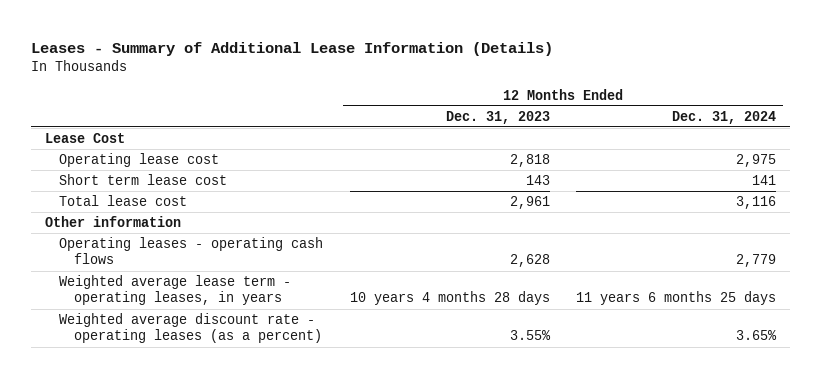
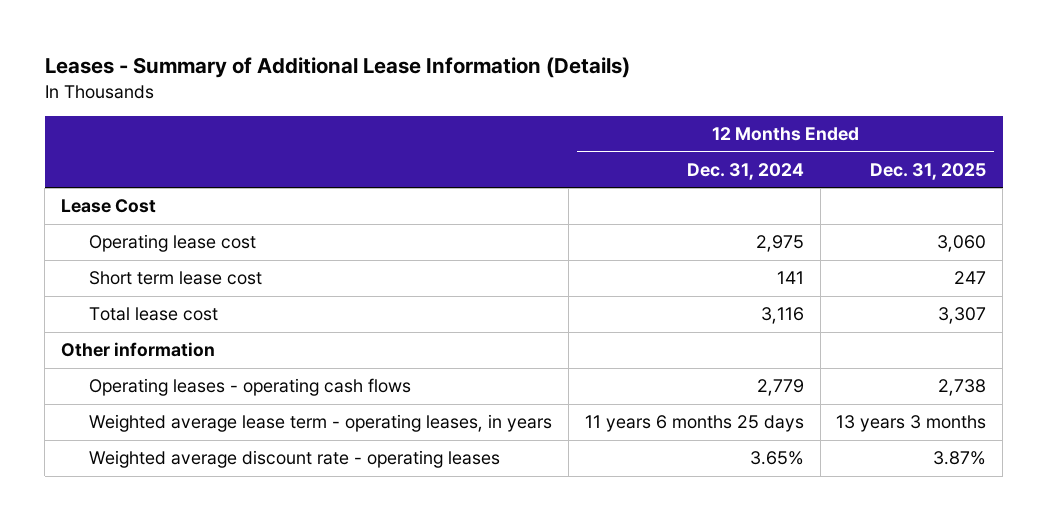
[445,110,550,124] Dec. 31, 2023 -> none
none -> [870,162,987,180] Dec. 31, 2025
[59,313,322,344] Weighted average discount rate - operating leases (as a percent) -> [89,450,501,469] Weighted average discount rate - operating leases

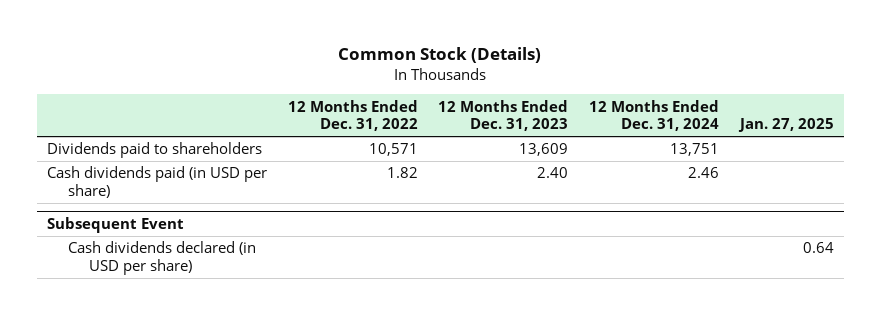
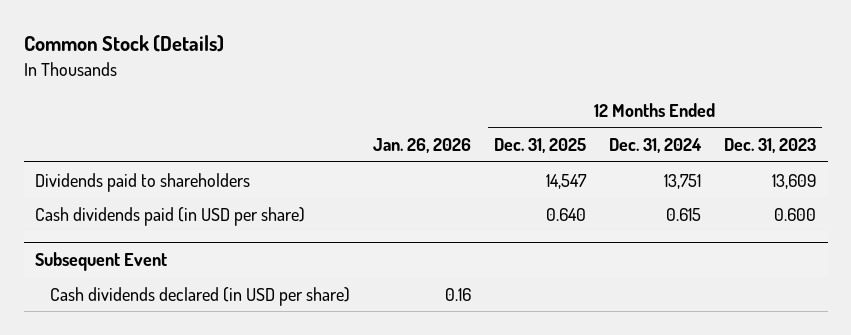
[287,99,418,132] 12 Months Ended Dec. 31, 2022 -> none
[737,118,834,133] Jan. 27, 2025 -> none
none -> [372,138,471,154] Jan. 26, 2026
none -> [493,138,586,154] Dec. 31, 2025
[537,167,569,179] 2.40 -> [774,207,817,221] 0.600
[688,167,720,179] 2.46 -> [665,207,701,221] 0.615

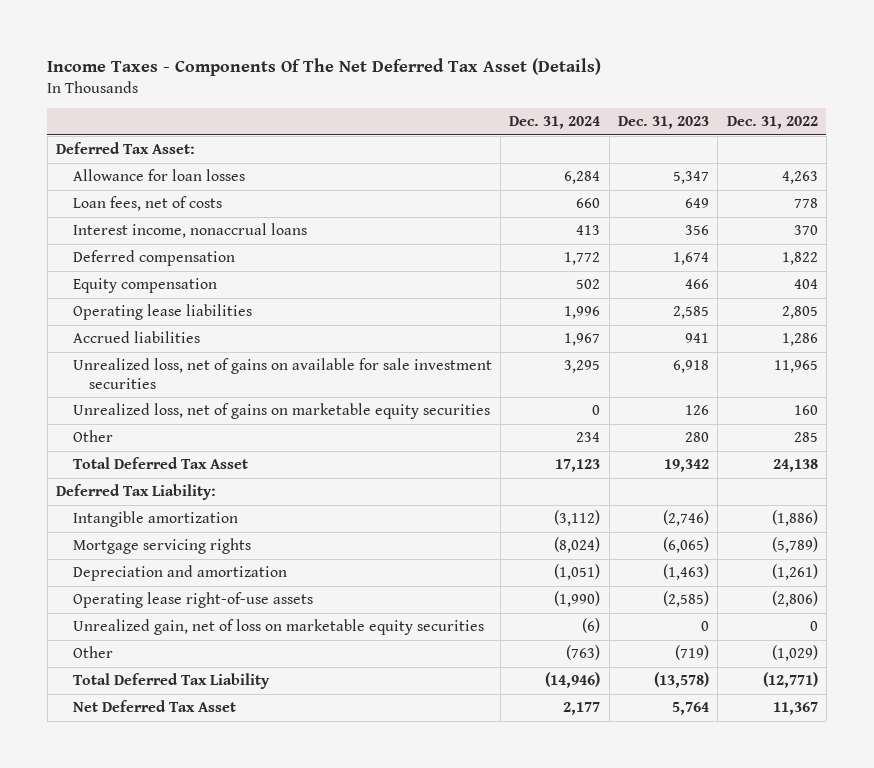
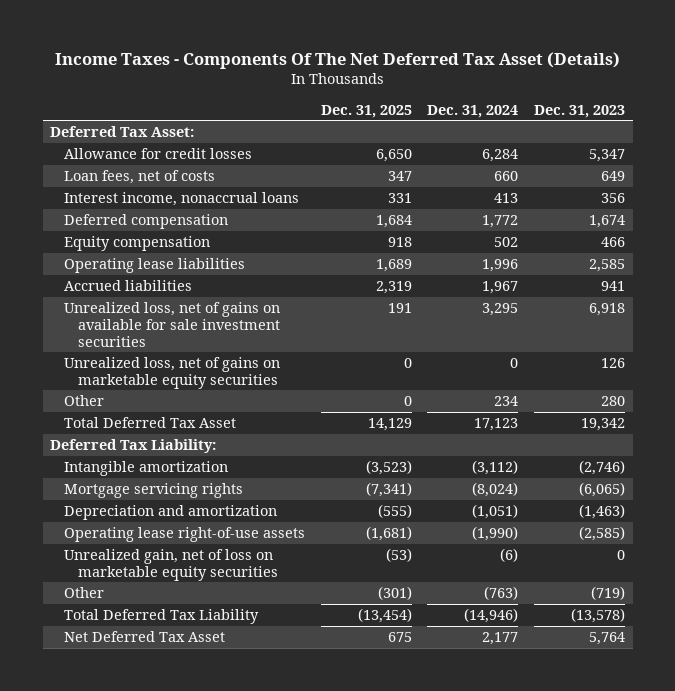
[726,116,818,130] Dec. 31, 2022 -> none
none -> [320,104,412,118] Dec. 31, 2025
[72,169,245,182] Allowance for loan losses -> [64,148,253,160] Allowance for credit losses

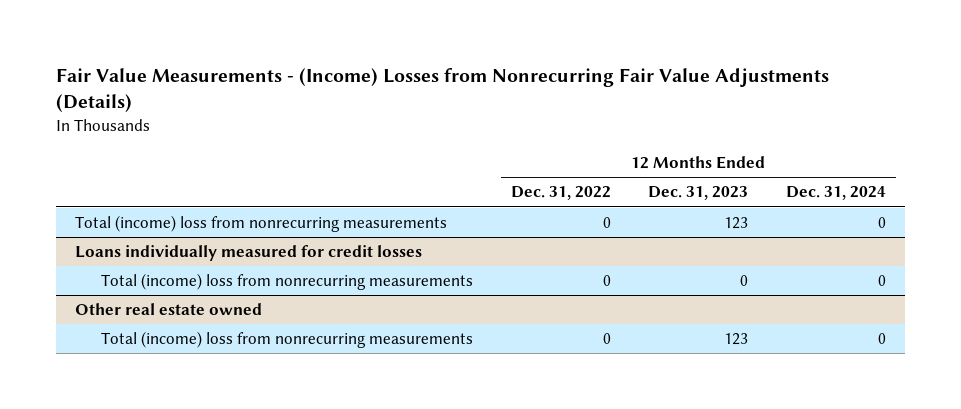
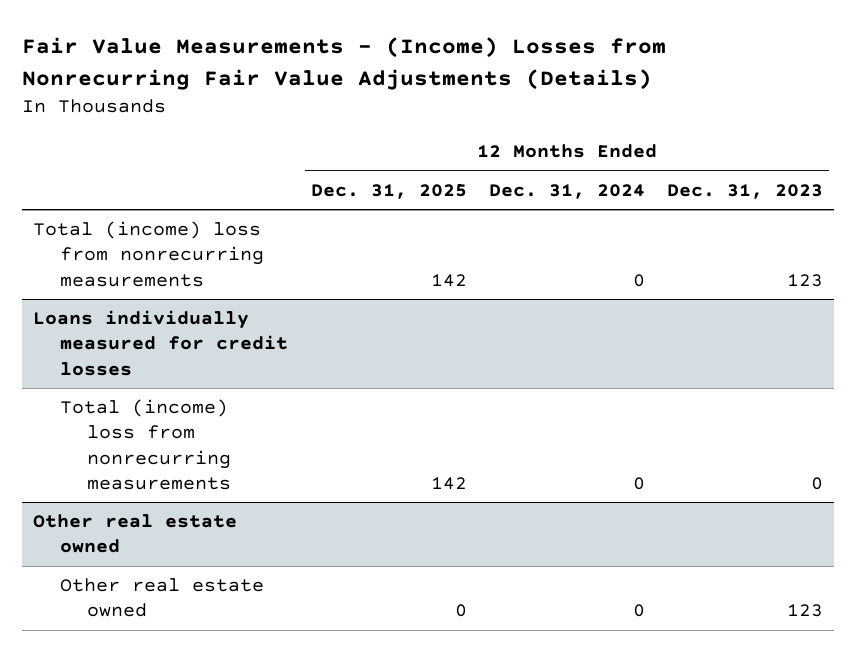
[510,186,611,201] Dec. 31, 2022 -> none
none -> [310,183,467,199] Dec. 31, 2025
[100,331,473,349] Total (income) loss from nonrecurring measurements -> [60,578,265,618] Other real estate owned

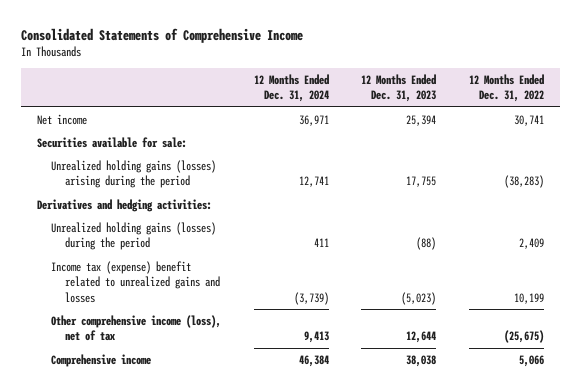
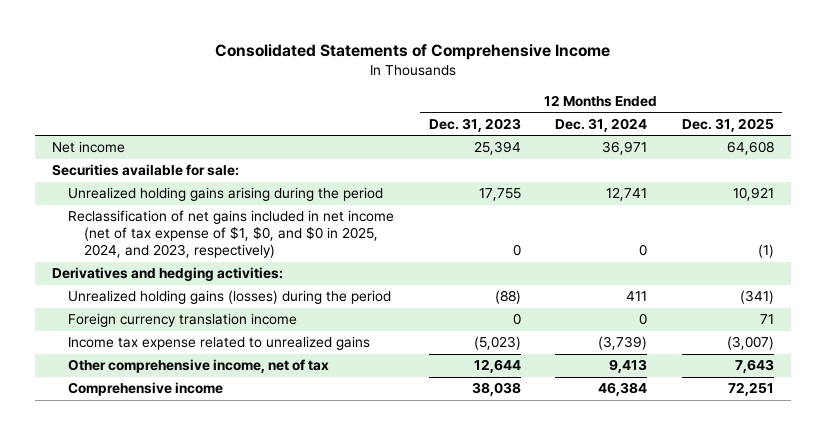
[468,73,544,103] 12 Months Ended Dec. 31, 2022 -> none
none -> [681,117,774,132] Dec. 31, 2025
[51,159,217,189] Unrealized holding gains (losses) arising during the period -> [68,187,384,202] Unrealized holding gains arising during the period
none -> [68,210,395,258] Reclassification of net gains included in net income (net of tax expense of $1, $0, and $0 in 2025, 2024, and 2023, respectively)
none -> [68,313,298,328] Foreign currency translation income
[51,260,220,303] Income tax (expense) benefit related to unrealized gains and losses -> [68,336,371,351] Income tax expense related to unrealized gains
[51,314,222,342] Other comprehensive income (loss), net of tax -> [68,359,330,374] Other comprehensive income, net of tax

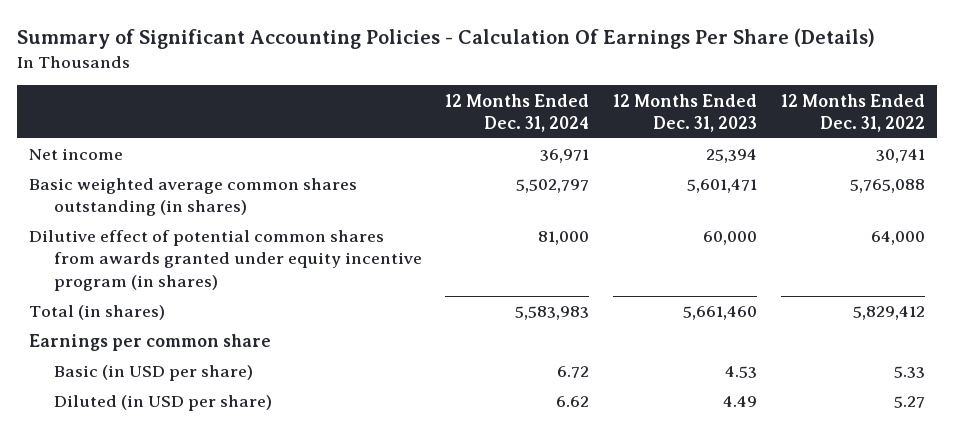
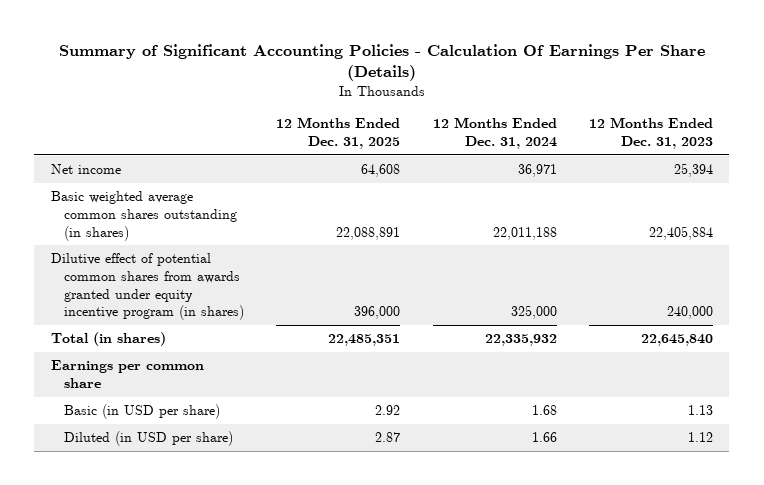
[781,93,926,132] 12 Months Ended Dec. 31, 2022 -> none
none -> [276,117,401,149] 12 Months Ended Dec. 31, 2025
[516,179,590,194] 5,502,797 -> [492,226,557,240] 22,011,188
[687,179,758,194] 5,601,471 -> [649,225,714,240] 22,405,884
[538,231,590,246] 81,000 -> [510,305,557,320] 325,000
[703,231,758,246] 60,000 -> [667,306,714,320] 240,000
[515,306,590,321] 5,583,983 -> [484,334,557,347] 22,335,932
[683,306,758,321] 5,661,460 -> [641,334,714,347] 22,645,840
[557,366,590,379] 6.72 -> [531,405,557,416] 1.68
[725,366,758,379] 4.53 -> [688,405,714,416] 1.13
[556,396,590,408] 6.62 -> [531,432,557,443] 1.66
[723,396,758,408] 4.49 -> [688,432,714,443] 1.12

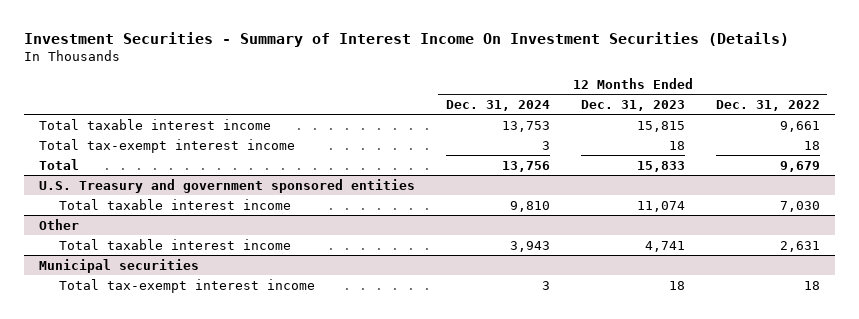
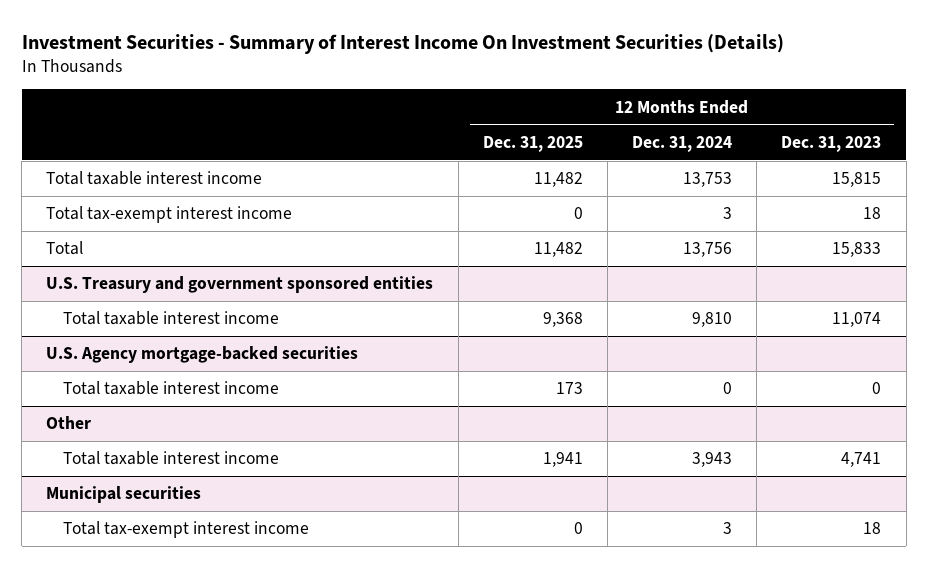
[715,99,820,111] Dec. 31, 2022 -> none
none -> [482,135,583,152] Dec. 31, 2025
none -> [46,346,359,364] U.S. Agency mortgage-backed securities
none -> [62,381,279,396] Total taxable interest income

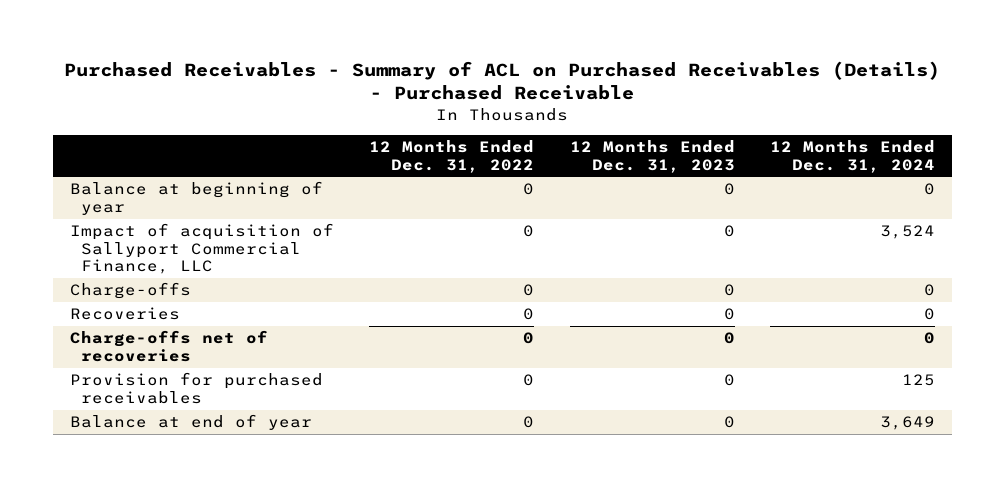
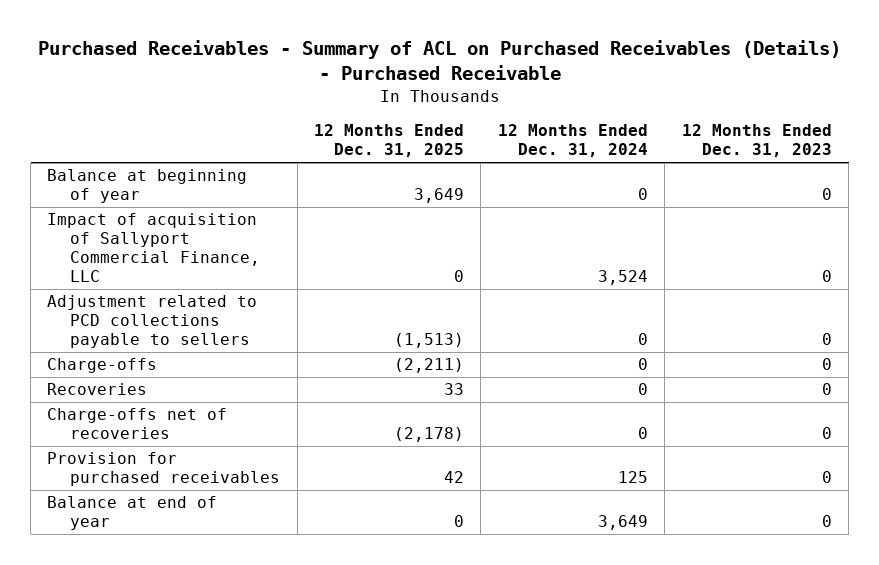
[369,140,535,173] 12 Months Ended Dec. 31, 2022 -> none
none -> [314,124,465,158] 12 Months Ended Dec. 31, 2025
none -> [47,295,258,349] Adjustment related to PCD collections payable to sellers

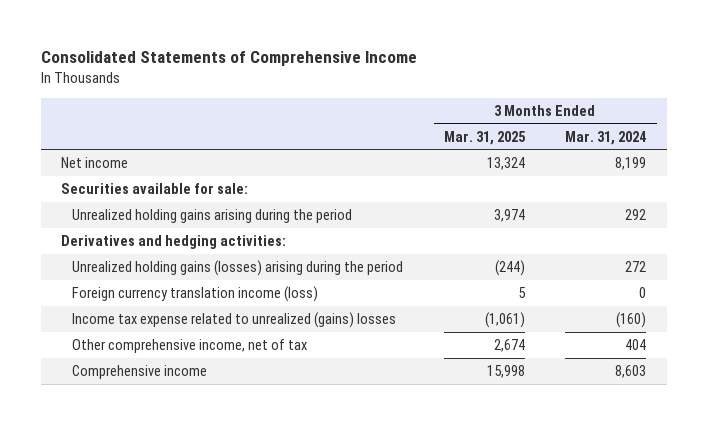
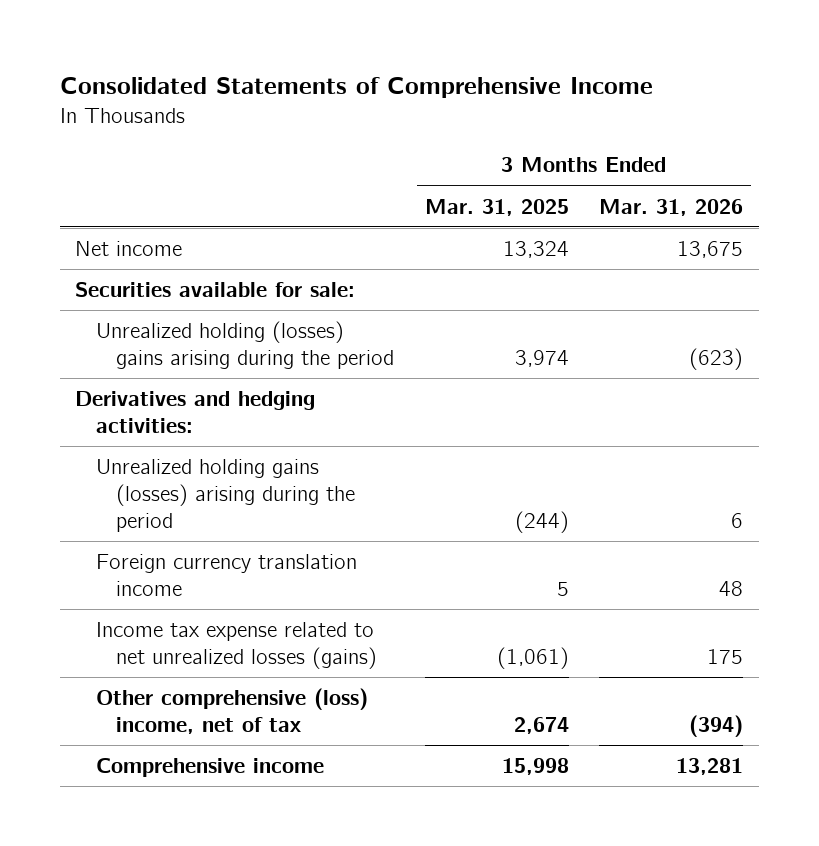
[565,130,647,145] Mar. 31, 2024 -> none
none -> [599,198,744,216] Mar. 31, 2026
[72,209,353,224] Unrealized holding gains arising during the period -> [95,321,395,370] Unrealized holding (losses) gains arising during the period
[72,286,319,303] Foreign currency translation income (loss) -> [95,554,357,597] Foreign currency translation income
[72,312,397,329] Income tax expense related to unrealized (gains) losses -> [95,622,378,670] Income tax expense related to net unrealized losses (gains)
[72,339,308,354] Other comprehensive income, net of tax -> [95,688,368,735] Other comprehensive (loss) income, net of tax

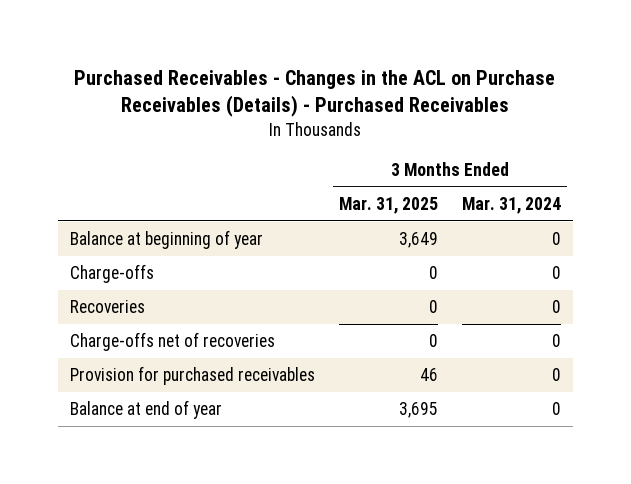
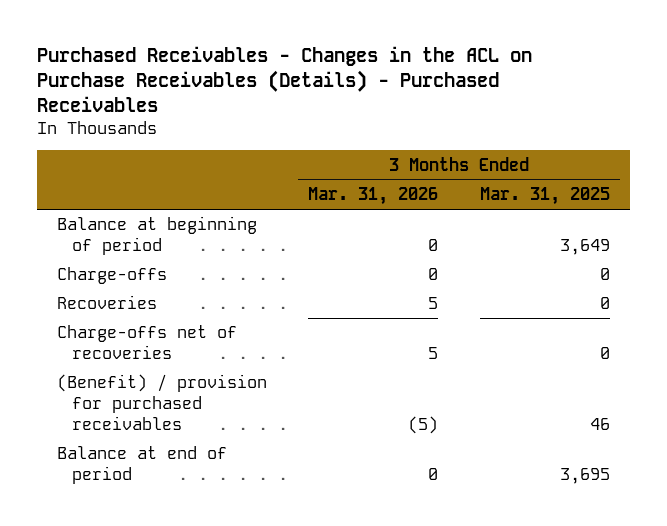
[461,197,561,215] Mar. 31, 2024 -> none
none -> [308,187,439,206] Mar. 31, 2026
[70,230,264,250] Balance at beginning of year -> [57,216,258,256] Balance at beginning of period
[70,366,316,386] Provision for purchased receivables -> [57,374,268,431] (Benefit) / provision for purchased receivables
[70,400,223,420] Balance at end of year -> [57,446,228,485] Balance at end of period

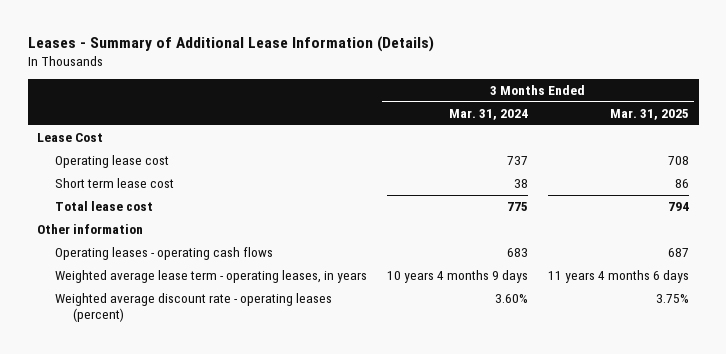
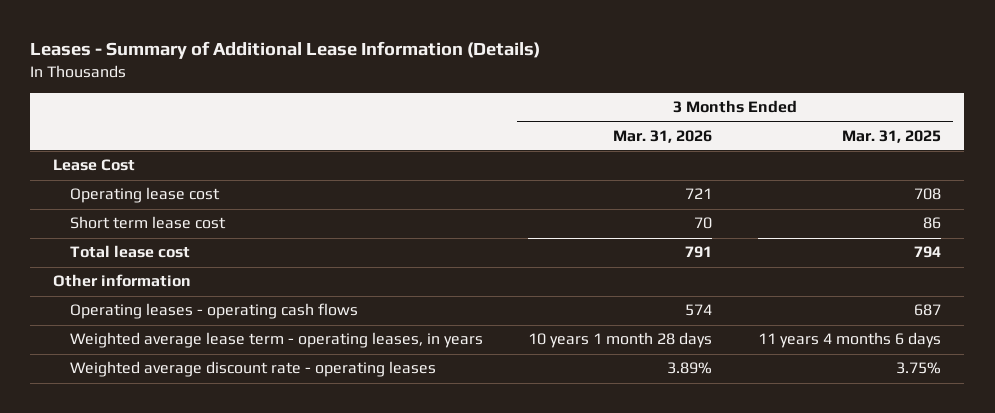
[448,109,528,121] Mar. 31, 2024 -> none
none -> [613,129,713,143] Mar. 31, 2026
[55,293,333,323] Weighted average discount rate - operating leases (percent) -> [69,361,436,378] Weighted average discount rate - operating leases

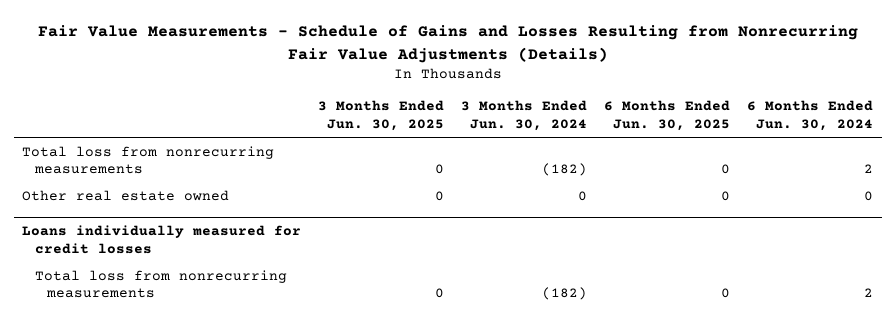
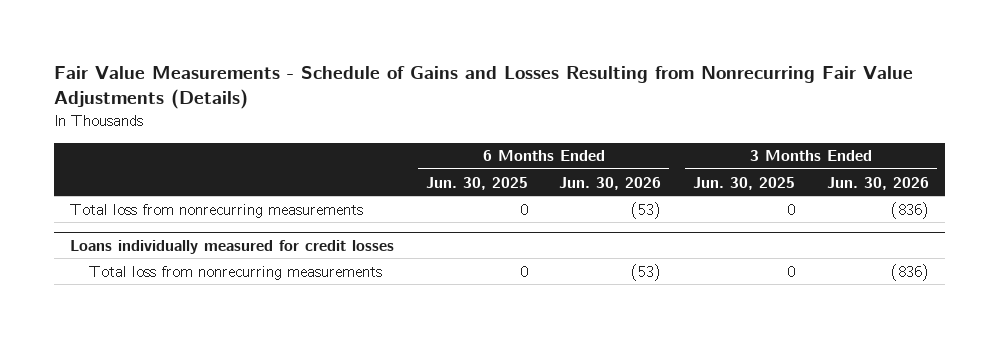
[461,100,588,131] 3 Months Ended Jun. 30, 2024 -> none
[747,100,874,131] 6 Months Ended Jun. 30, 2024 -> none
none -> [559,176,662,190] Jun. 30, 2026
none -> [827,176,930,190] Jun. 30, 2026
[22,189,230,201] Other real estate owned -> none

